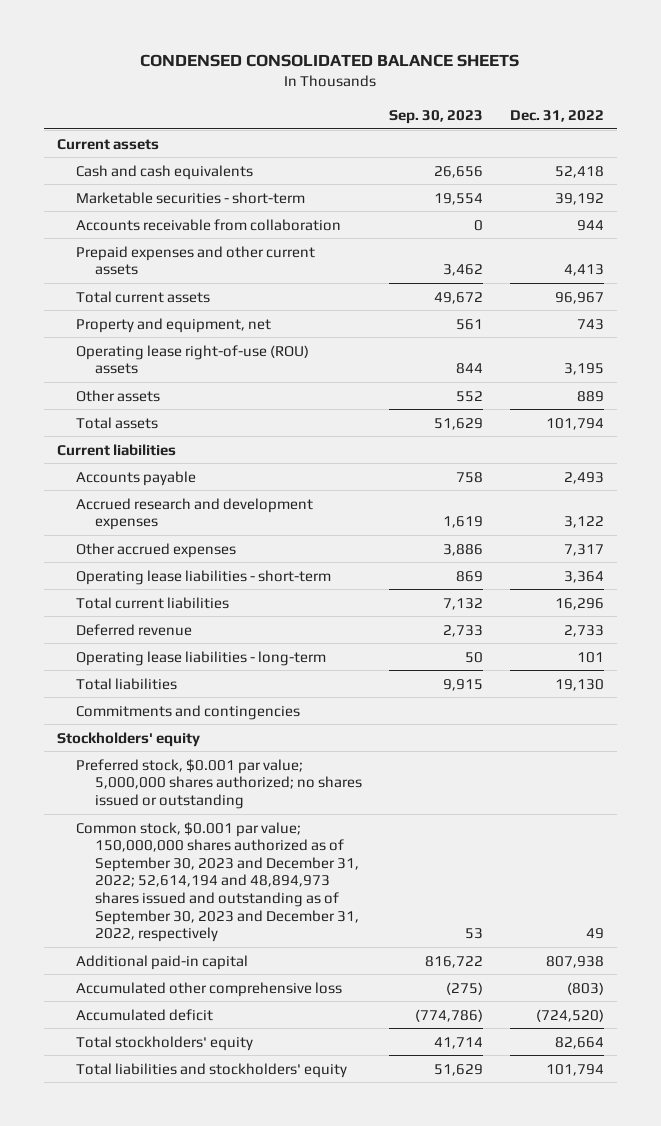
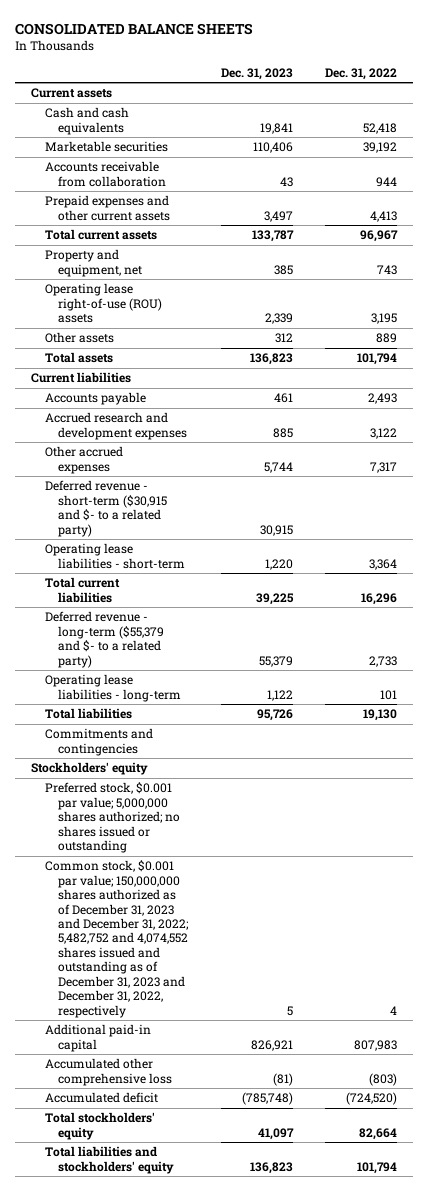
[140,54,520,68] CONDENSED CONSOLIDATED BALANCE SHEETS -> [15,23,254,36] CONSOLIDATED BALANCE SHEETS
[389,109,484,124] Sep. 30, 2023 -> none
none -> [220,67,293,80] Dec. 31, 2023
[76,191,306,204] Marketable securities - short-term -> [44,141,168,153] Marketable securities
none -> [44,480,168,537] Deferred revenue - short-term ($30,915 and $- to a related party)
[76,623,193,636] Deferred revenue -> [44,611,165,668] Deferred revenue - long-term ($55,379 and $- to a related party)
[76,821,360,943] Common stock, $0.001 par value; 150,000,000 shares authorized as of September 30, 2023 and December 31, 2022; 52,614,194 and 48,894,973 shares issued and outstanding as of September 30, 2023 and December 31, 2022, respectively -> [44,860,190,1018] Common stock, $0.001 par value; 150,000,000 shares authorized as of December 31, 2023 and December 31, 2022; 5,482,752 and 4,074,552 shares issued and outstanding as of December 31, 2023 and December 31, 2022, respectively
[585,928,604,940] 49 -> [389,1005,397,1015] 4
[545,955,604,968] 807,938 -> [353,1039,397,1051] 807,983

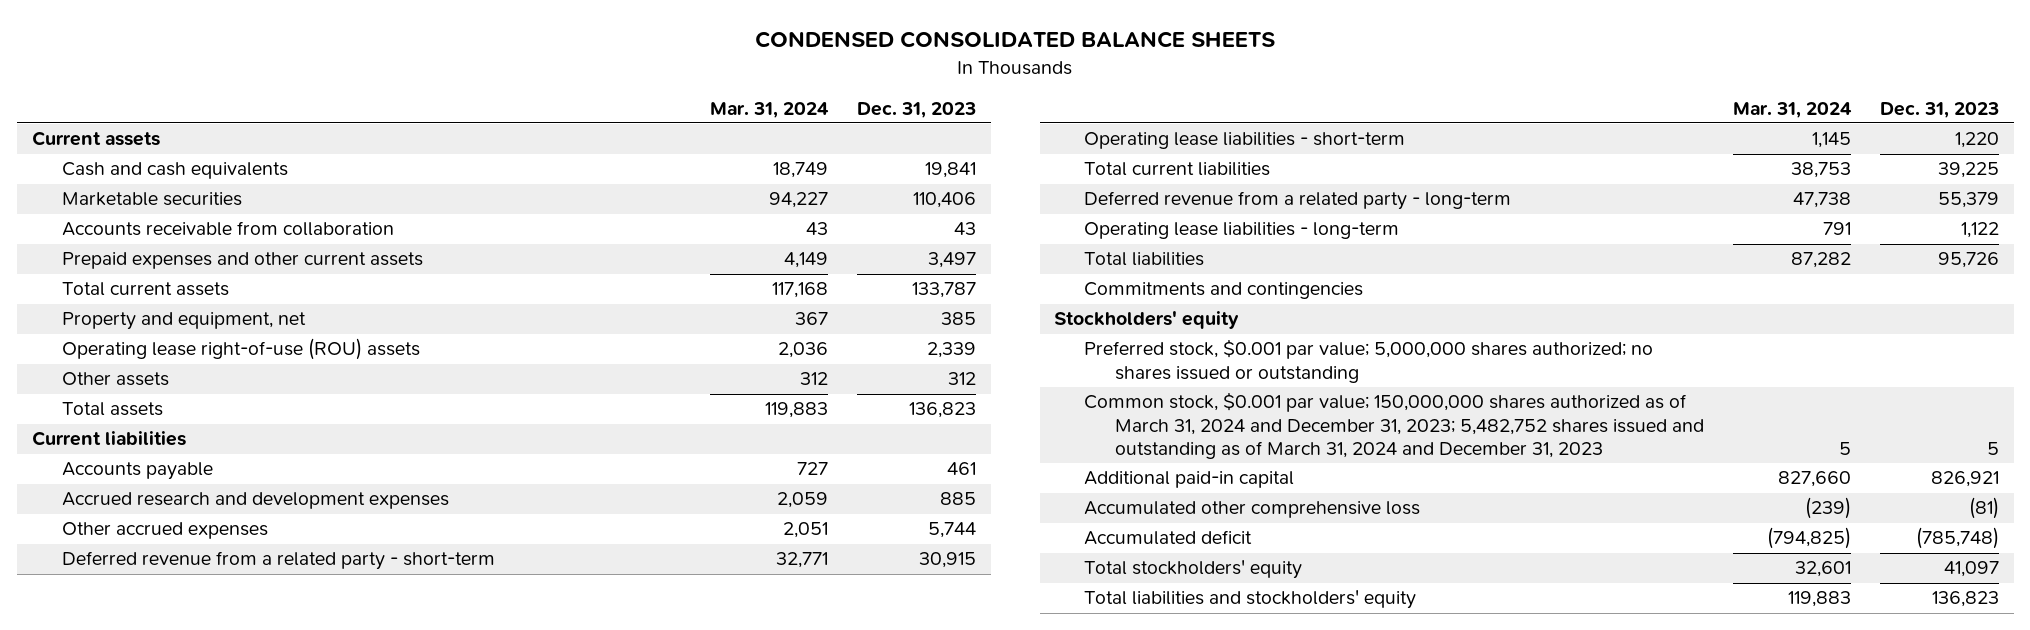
[15,23,254,36] CONSOLIDATED BALANCE SHEETS -> [755,31,1276,49] CONDENSED CONSOLIDATED BALANCE SHEETS
[324,67,397,80] Dec. 31, 2022 -> none
none -> [710,101,830,118] Mar. 31, 2024
[44,480,168,537] Deferred revenue - short-term ($30,915 and $- to a related party) -> [61,551,495,571] Deferred revenue from a related party - short-term
[44,611,165,668] Deferred revenue - long-term ($55,379 and $- to a related party) -> [1084,191,1512,211] Deferred revenue from a related party - long-term
[44,860,190,1018] Common stock, $0.001 par value; 150,000,000 shares authorized as of December 31, 2023 and December 31, 2022; 5,482,752 and 4,074,552 shares issued and outstanding as of December 31, 2023 and December 31, 2022, respectively -> [1084,392,1704,459] Common stock, $0.001 par value; 150,000,000 shares authorized as of March 31, 2024 and December 31, 2023; 5,482,752 shares issued and outstanding as of March 31, 2024 and December 31, 2023

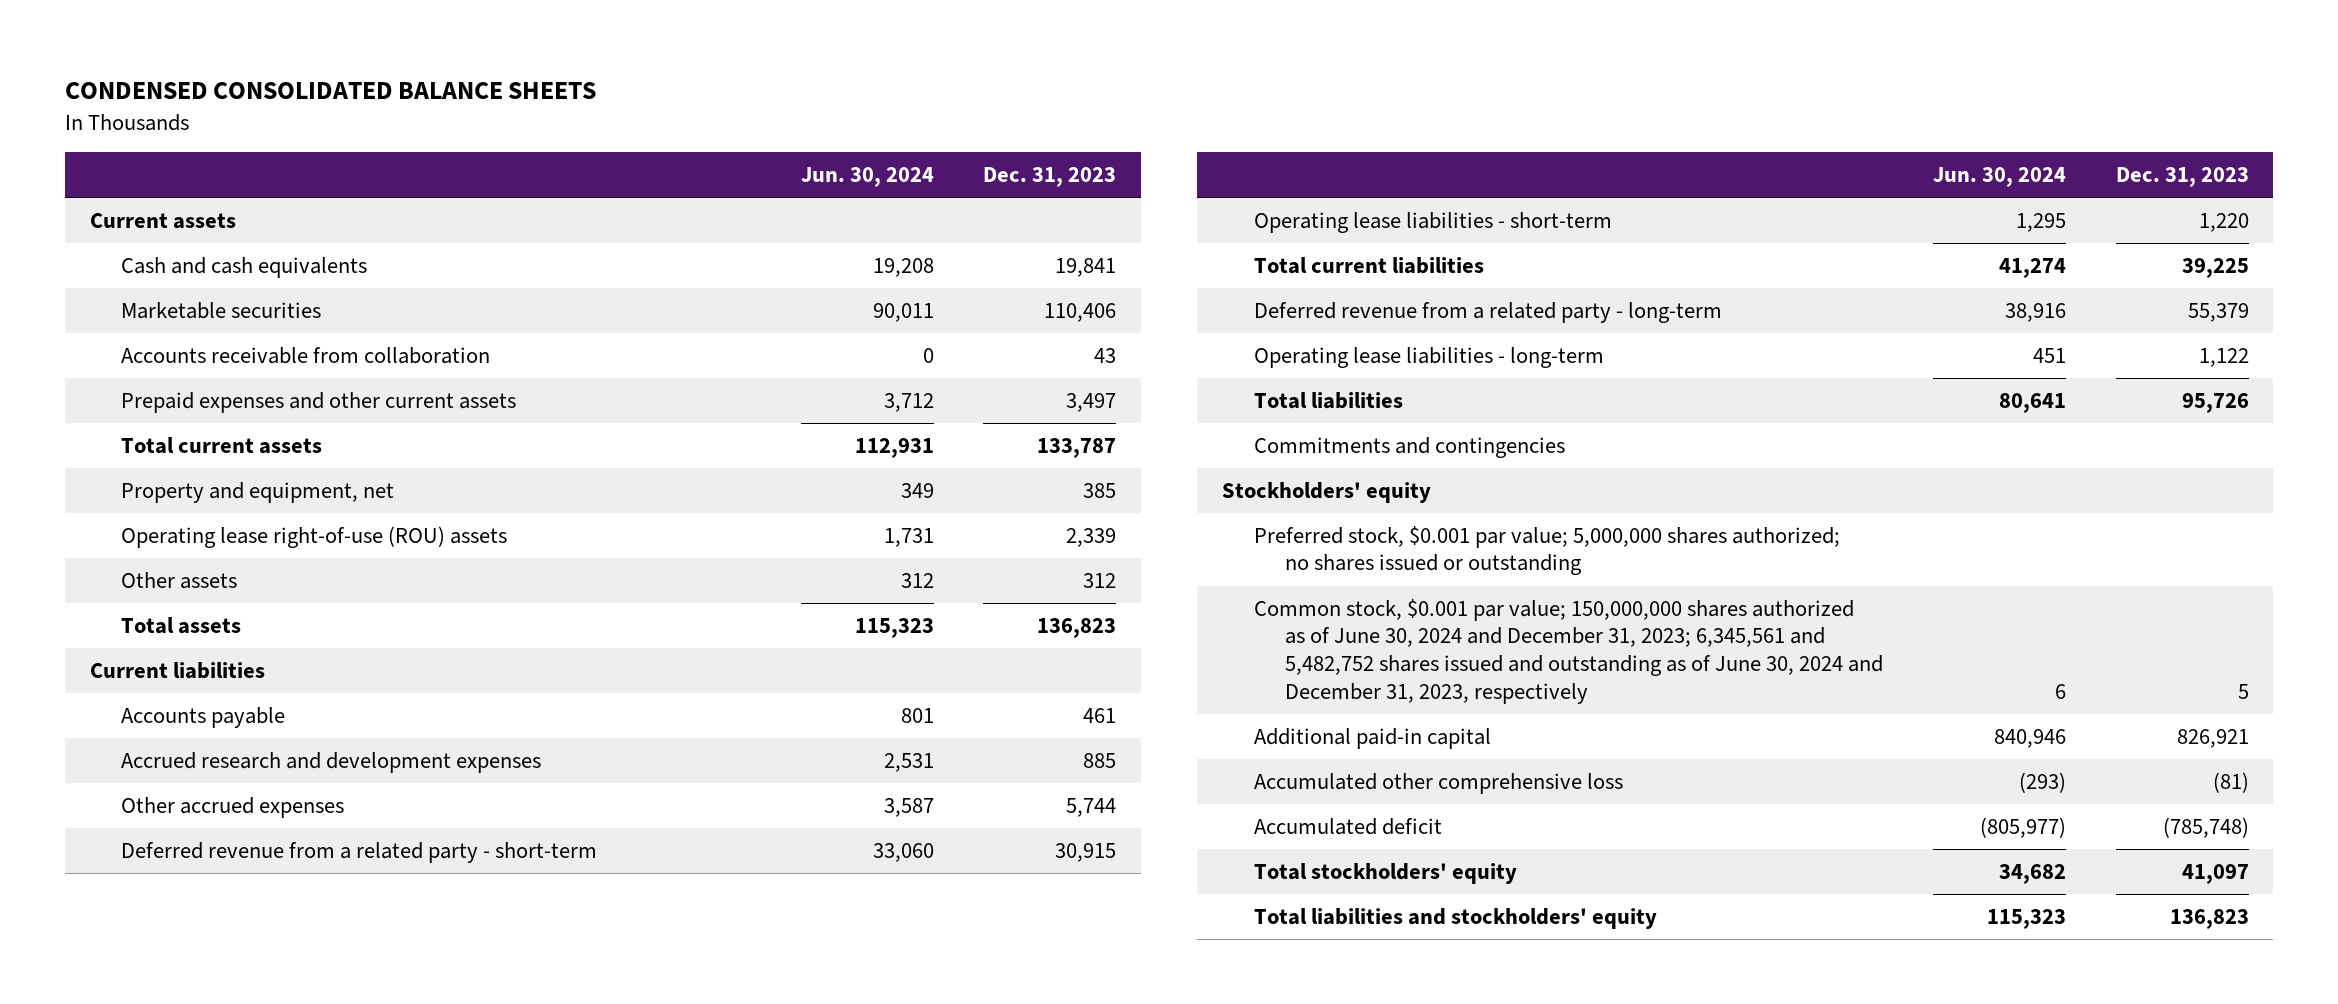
[710,101,830,118] Mar. 31, 2024 -> none
none -> [800,166,934,187] Jun. 30, 2024
[1084,392,1704,459] Common stock, $0.001 par value; 150,000,000 shares authorized as of March 31, 2024 and December 31, 2023; 5,482,752 shares issued and outstanding as of March 31, 2024 and December 31, 2023 -> [1253,598,1884,704] Common stock, $0.001 par value; 150,000,000 shares authorized as of June 30, 2024 and December 31, 2023; 6,345,561 and 5,482,752 shares issued and outstanding as of June 30, 2024 and December 31, 2023, respectively

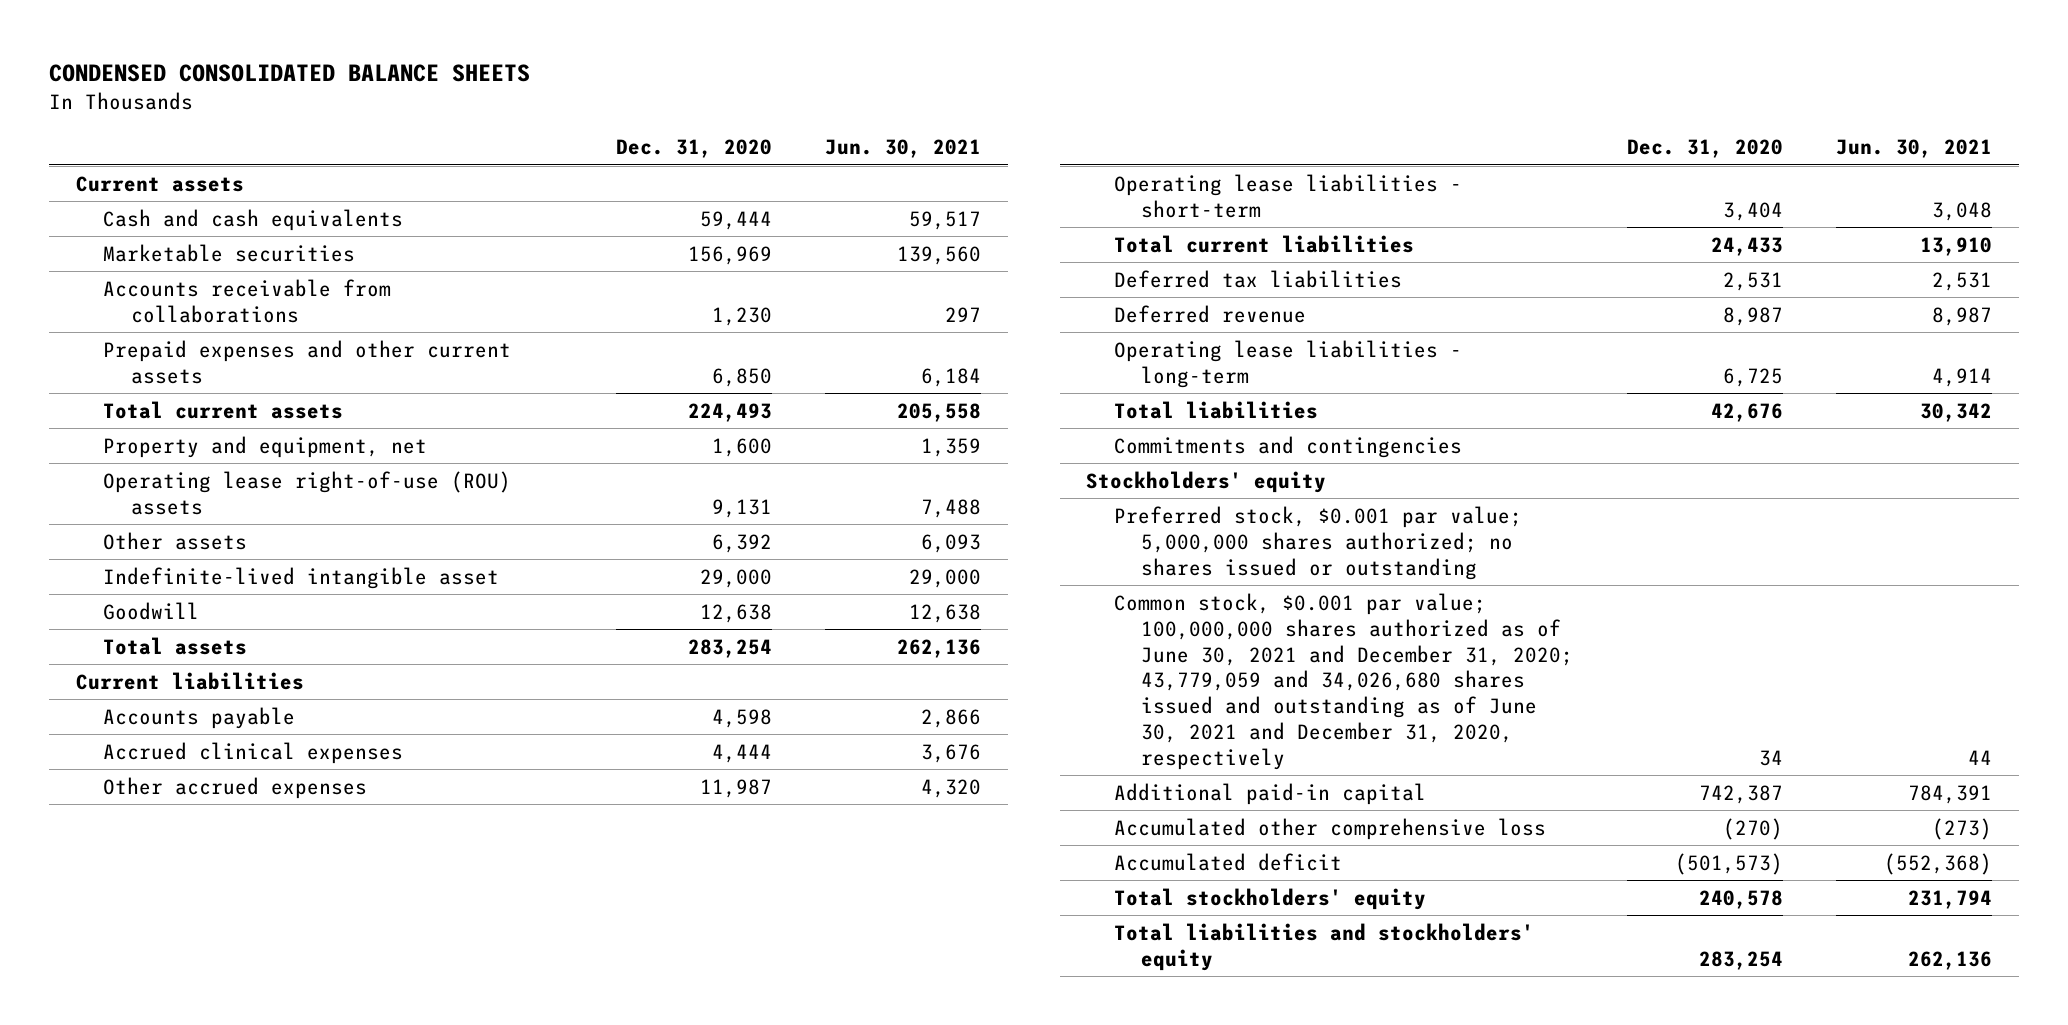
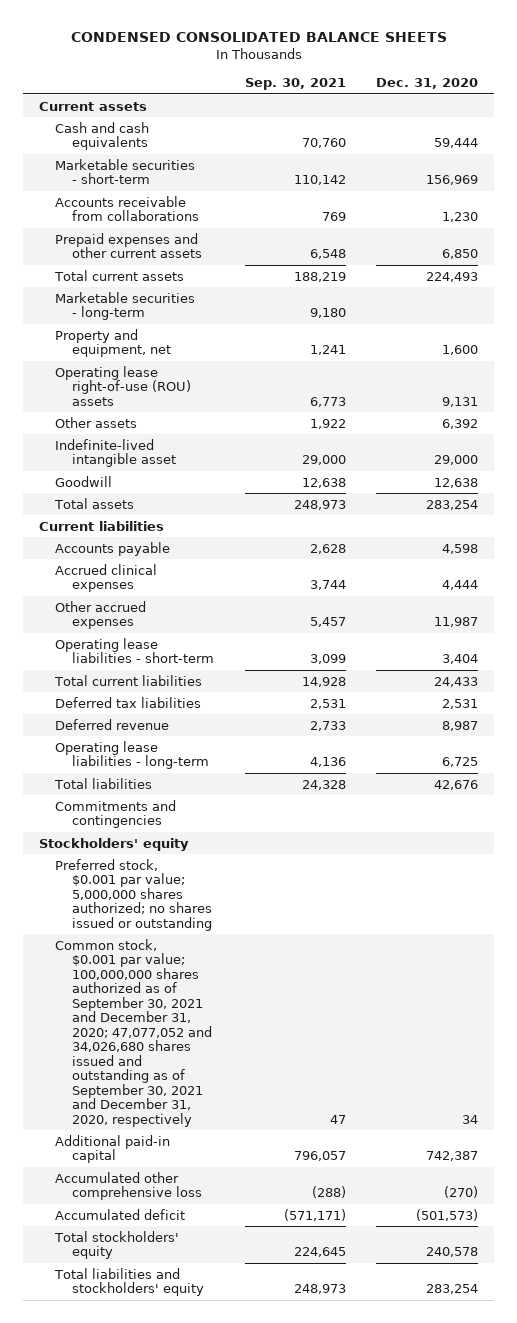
[825,139,982,159] Jun. 30, 2021 -> none
none -> [244,78,346,91] Sep. 30, 2021
[103,243,356,262] Marketable securities -> [55,158,196,185] Marketable securities - short-term
none -> [55,291,196,321] Marketable securities - long-term
[1113,592,1574,771] Common stock, $0.001 par value; 100,000,000 shares authorized as of June 30, 2021 and December 31, 2020; 43,779,059 and 34,026,680 shares issued and outstanding as of June 30, 2021 and December 31, 2020, respectively -> [55,938,213,1127] Common stock, $0.001 par value; 100,000,000 shares authorized as of September 30, 2021 and December 31, 2020; 47,077,052 and 34,026,680 shares issued and outstanding as of September 30, 2021 and December 31, 2020, respectively

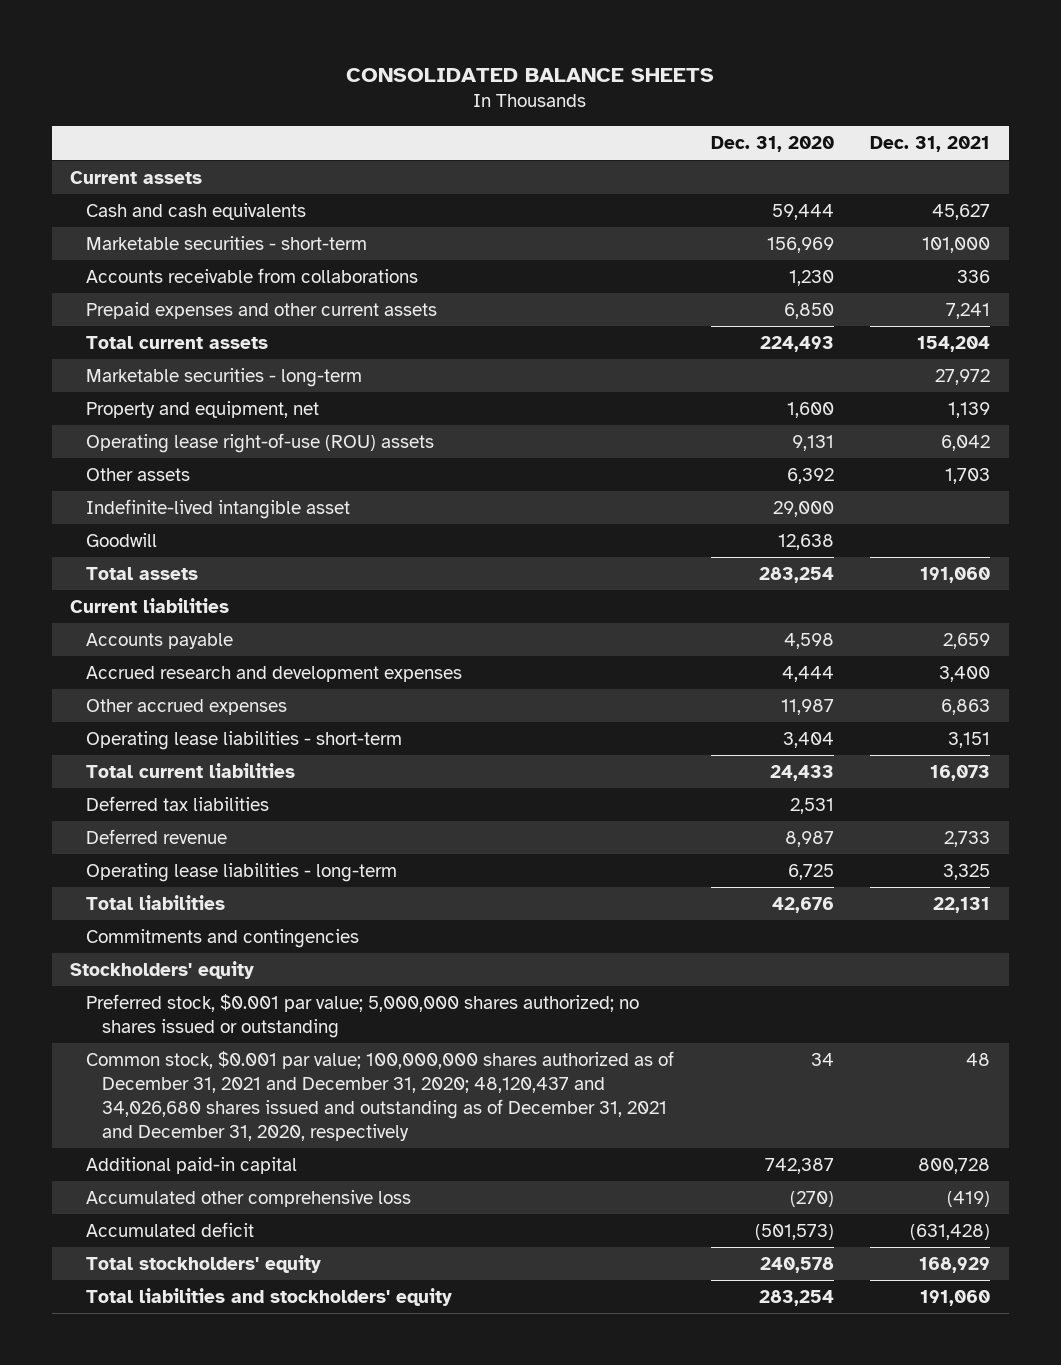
[70,32,447,43] CONDENSED CONSOLIDATED BALANCE SHEETS -> [346,67,715,82] CONSOLIDATED BALANCE SHEETS
[244,78,346,91] Sep. 30, 2021 -> none
none -> [870,136,991,153] Dec. 31, 2021
[55,563,158,593] Accrued clinical expenses -> [86,666,463,683] Accrued research and development expenses
[55,938,213,1127] Common stock, $0.001 par value; 100,000,000 shares authorized as of September 30, 2021 and December 31, 2020; 47,077,052 and 34,026,680 shares issued and outstanding as of September 30, 2021 and December 31, 2020, respectively -> [86,1051,675,1141] Common stock, $0.001 par value; 100,000,000 shares authorized as of December 31, 2021 and December 31, 2020; 48,120,437 and 34,026,680 shares issued and outstanding as of December 31, 2021 and December 31, 2020, respectively

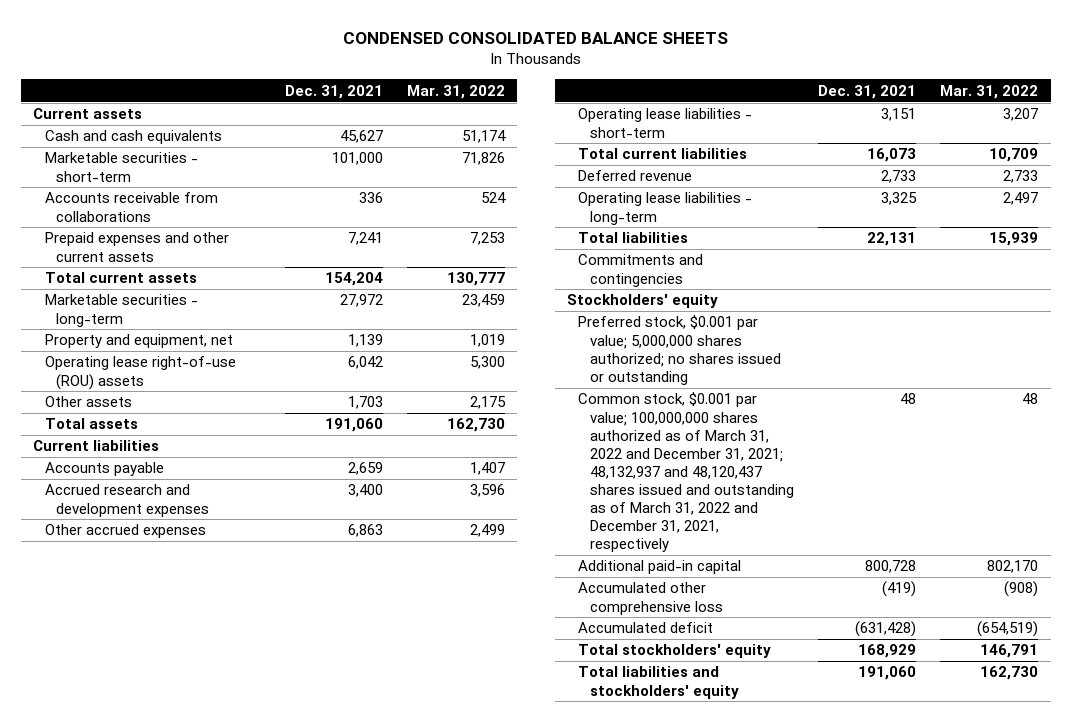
[346,67,715,82] CONSOLIDATED BALANCE SHEETS -> [342,32,728,45] CONDENSED CONSOLIDATED BALANCE SHEETS
[710,136,834,153] Dec. 31, 2020 -> none
none -> [407,84,506,99] Mar. 31, 2022
[86,499,351,520] Indefinite-lived intangible asset -> none
[86,533,158,548] Goodwill -> none
[86,796,270,812] Deferred tax liabilities -> none
[86,1051,675,1141] Common stock, $0.001 par value; 100,000,000 shares authorized as of December 31, 2021 and December 31, 2020; 48,120,437 and 34,026,680 shares issued and outstanding as of December 31, 2021 and December 31, 2020, respectively -> [578,392,794,552] Common stock, $0.001 par value; 100,000,000 shares authorized as of March 31, 2022 and December 31, 2021; 48,132,937 and 48,120,437 shares issued and outstanding as of March 31, 2022 and December 31, 2021, respectively

